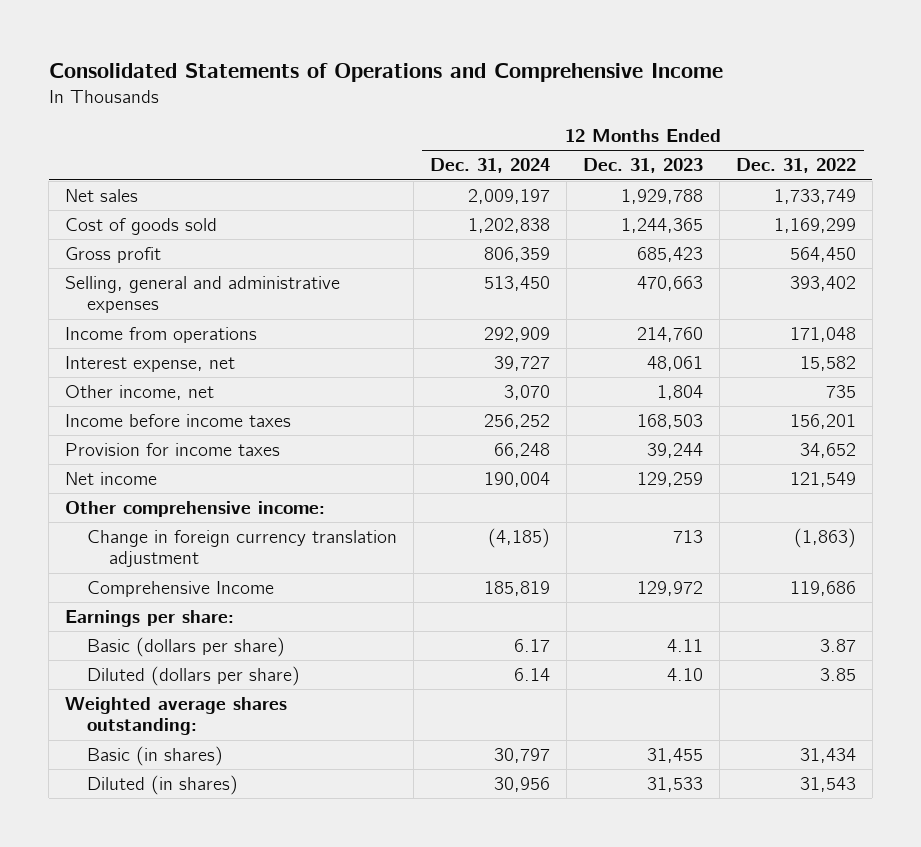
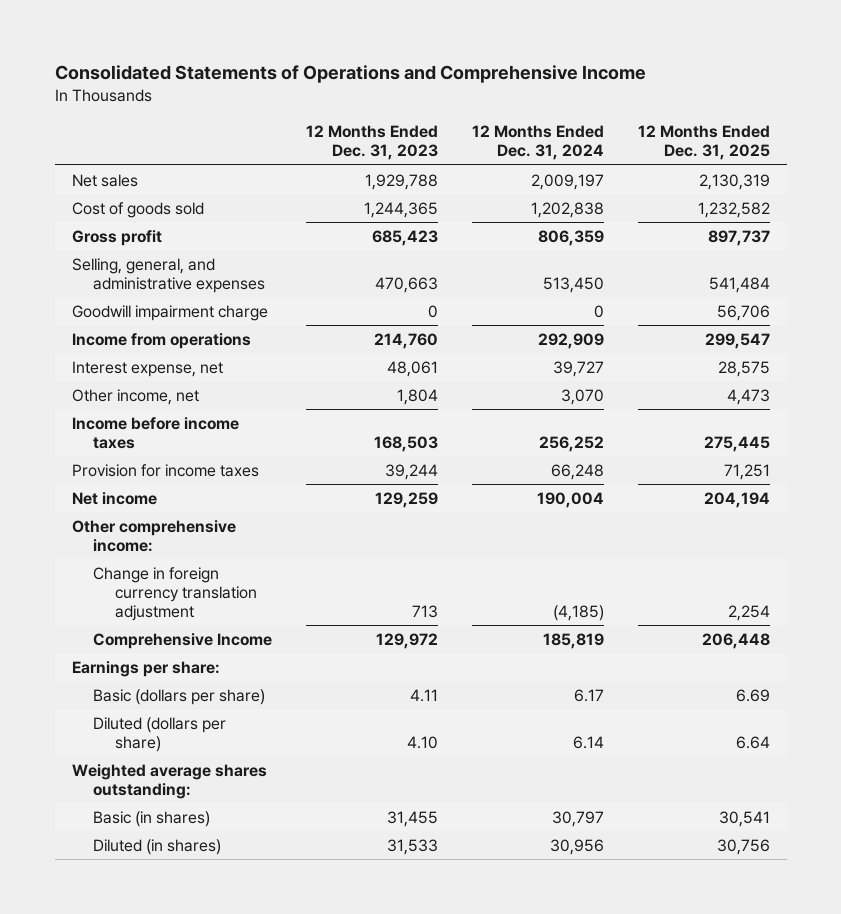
[735,158,856,174] Dec. 31, 2022 -> none
none -> [637,125,770,161] 12 Months Ended Dec. 31, 2025
[65,276,341,314] Selling, general and administrative expenses -> [71,257,266,293] Selling, general, and administrative expenses
none -> [71,304,268,321] Goodwill impairment charge

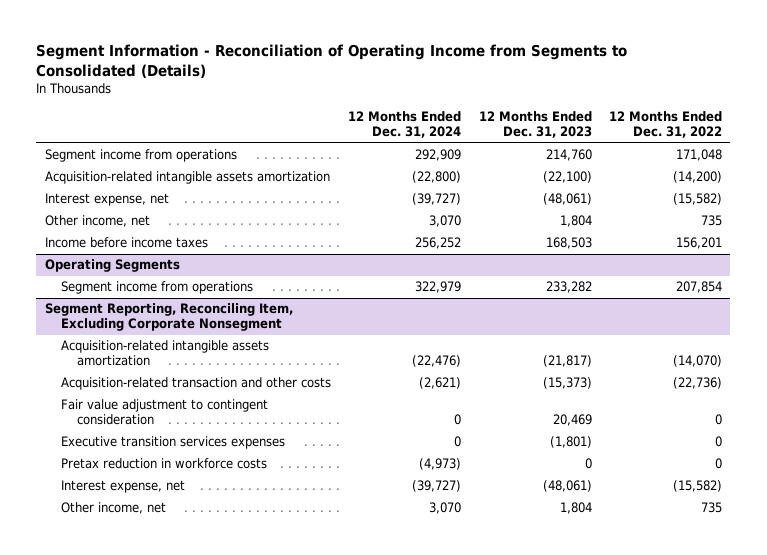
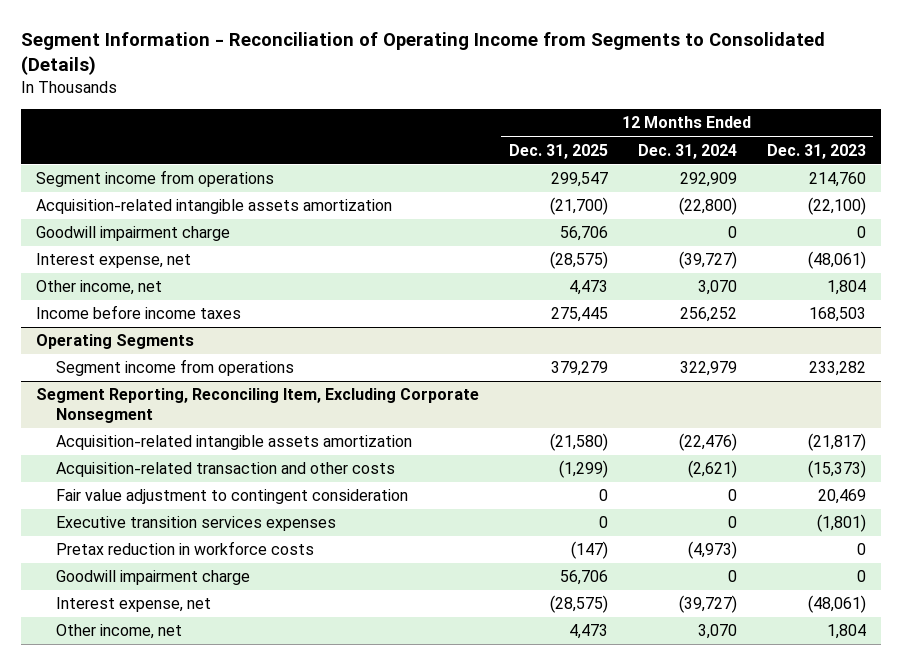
[608,111,722,139] 12 Months Ended Dec. 31, 2022 -> none
none -> [508,143,608,159] Dec. 31, 2025
none -> [36,226,231,242] Goodwill impairment charge
none -> [55,570,250,586] Goodwill impairment charge

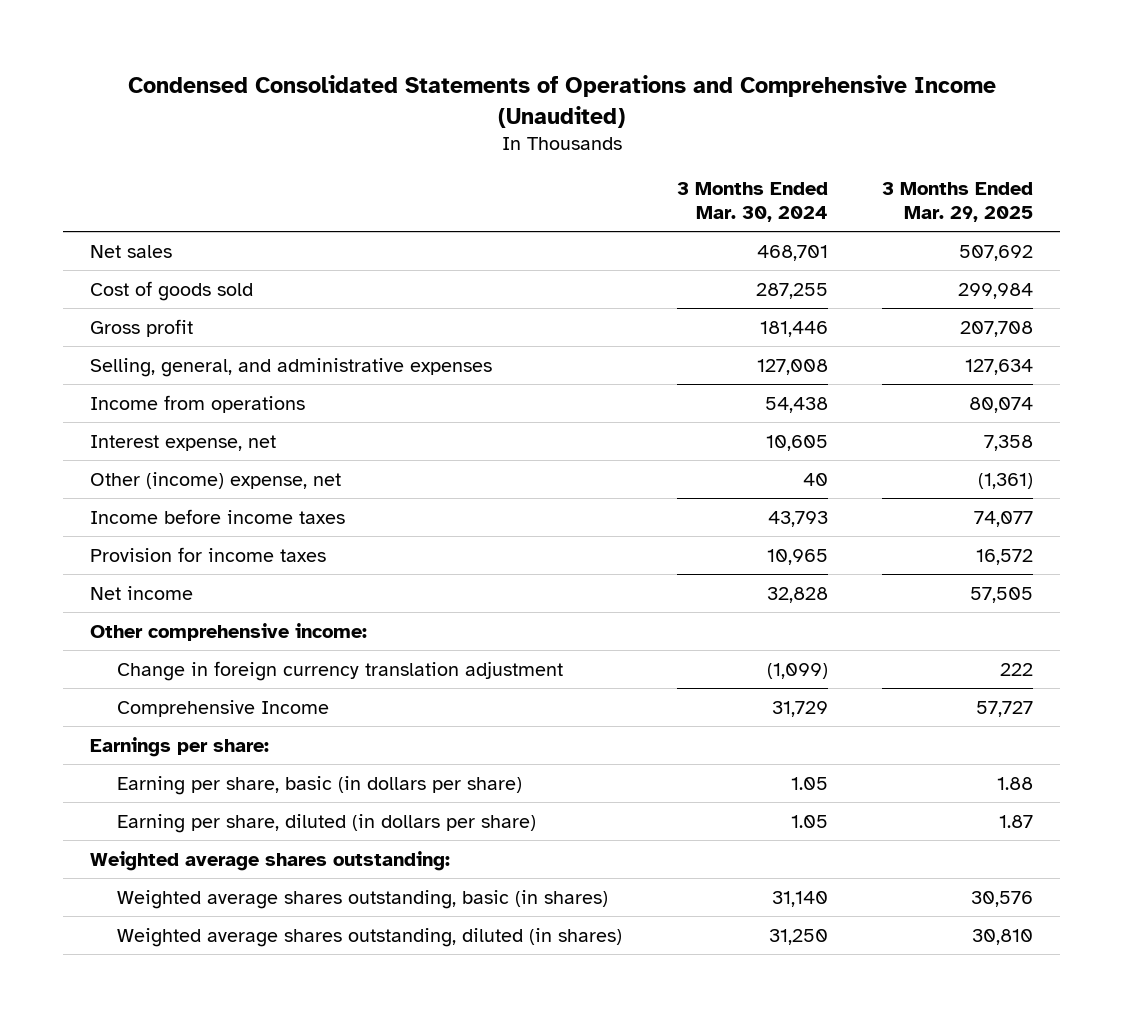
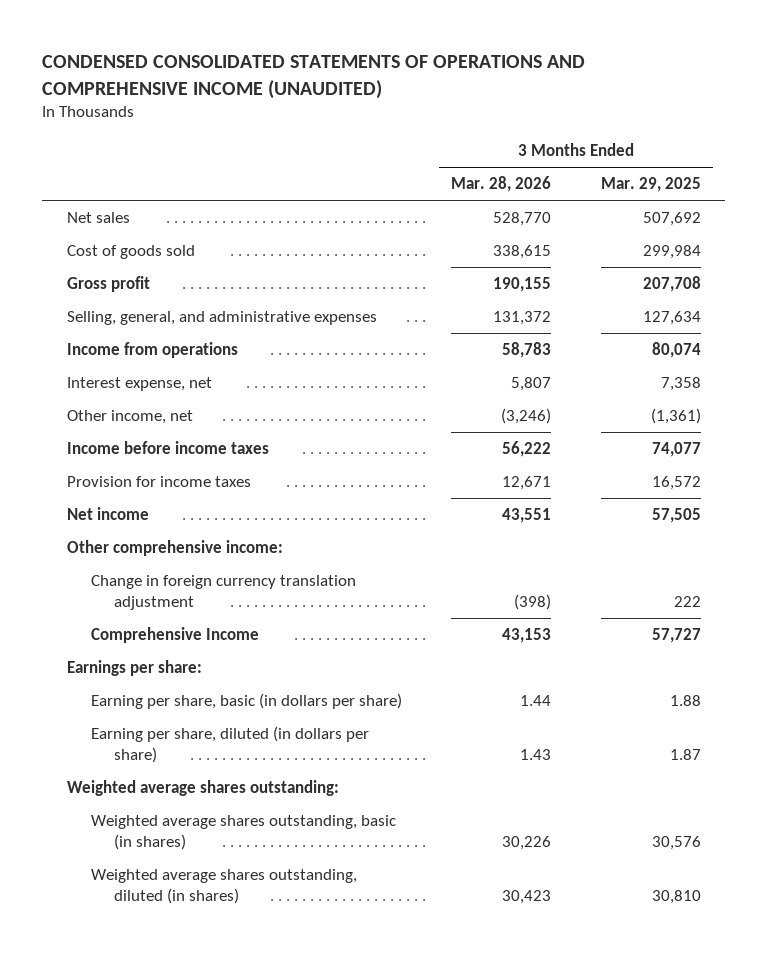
[127,75,996,128] Condensed Consolidated Statements of Operations and Comprehensive Income (Unaudited) -> [42,55,586,99] CONDENSED CONSOLIDATED STATEMENTS OF OPERATIONS AND COMPREHENSIVE INCOME (UNAUDITED)
[676,182,828,222] 3 Months Ended Mar. 30, 2024 -> none
none -> [451,176,552,193] Mar. 28, 2026
[90,471,342,489] Other (income) expense, net -> [66,409,193,424] Other income, net

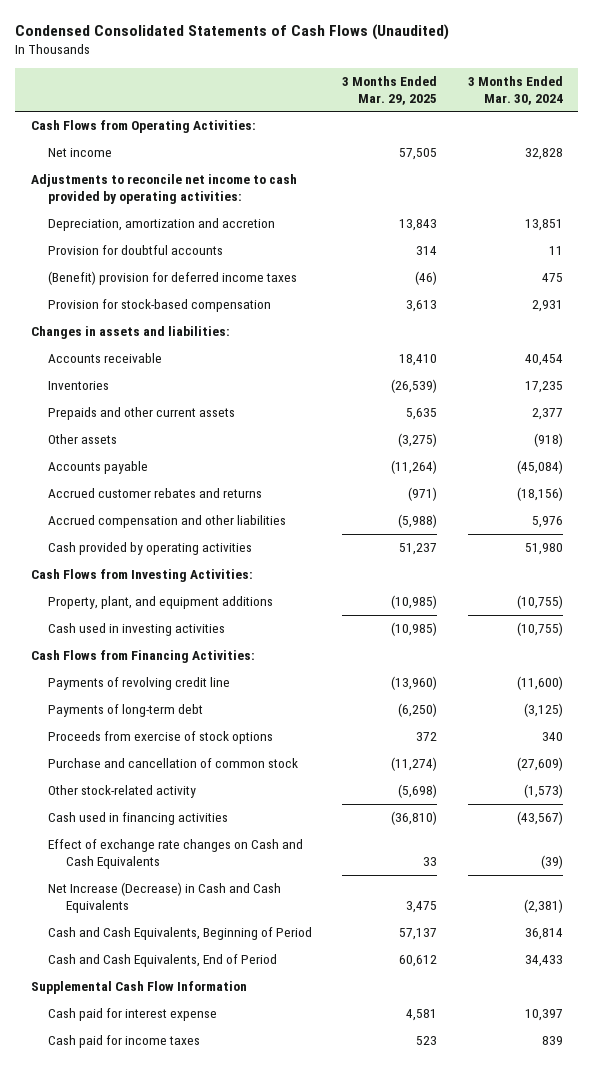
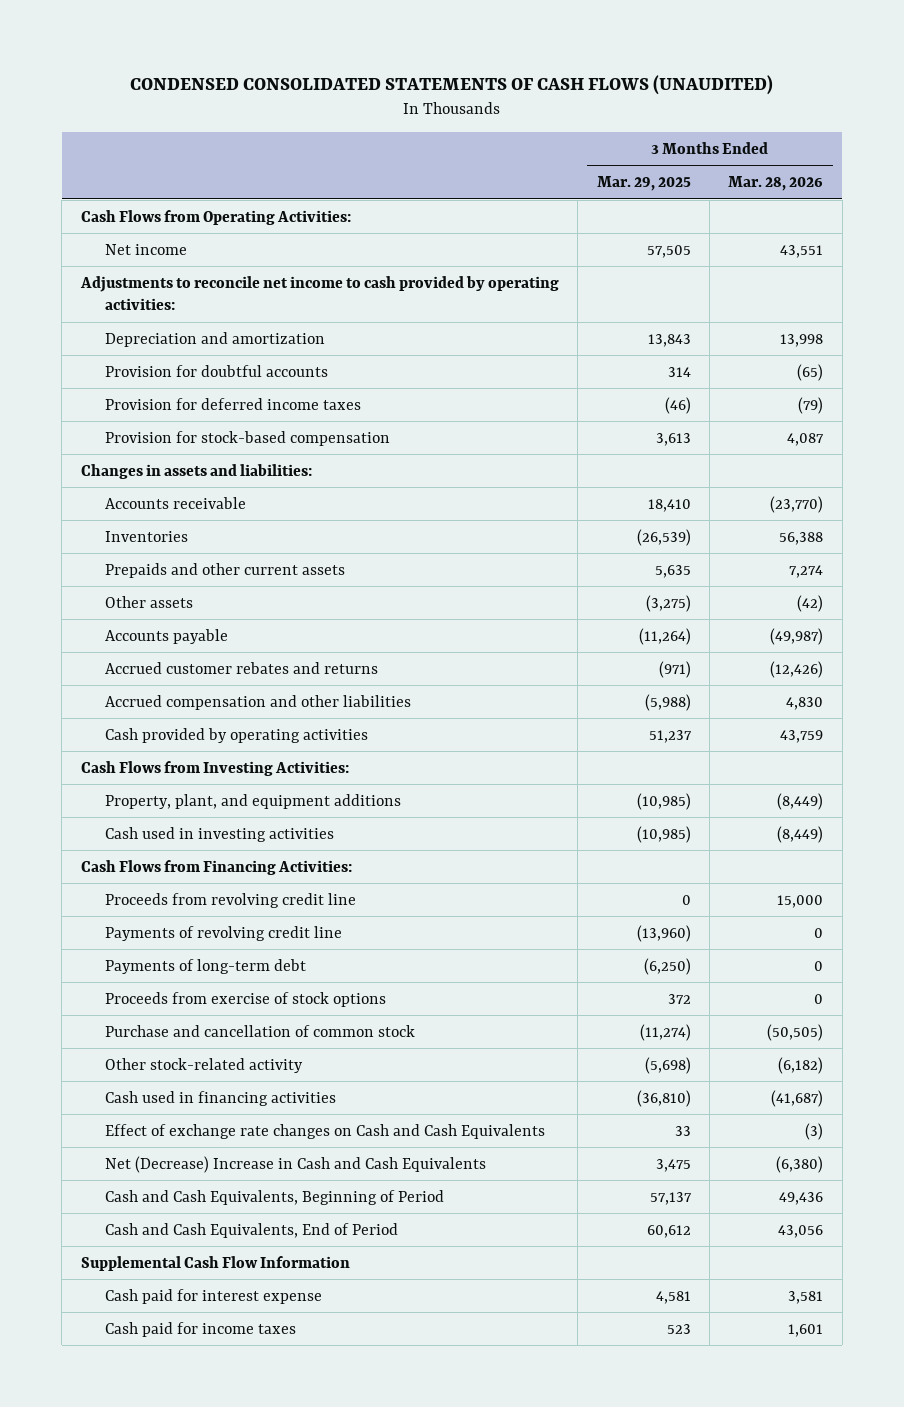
[15,24,450,41] Condensed Consolidated Statements of Cash Flows (Unaudited) -> [130,74,774,95] CONDENSED CONSOLIDATED STATEMENTS OF CASH FLOWS (UNAUDITED)
[467,75,563,105] 3 Months Ended Mar. 30, 2024 -> none
none -> [728,176,824,192] Mar. 28, 2026
[48,218,276,232] Depreciation, amortization and accretion -> [104,331,325,347] Depreciation and amortization
[48,271,298,286] (Benefit) provision for deferred income taxes -> [104,397,361,410] Provision for deferred income taxes
none -> [104,892,356,908] Proceeds from revolving credit line
[48,882,282,914] Net Increase (Decrease) in Cash and Cash Equivalents -> [104,1155,486,1173] Net (Decrease) Increase in Cash and Cash Equivalents

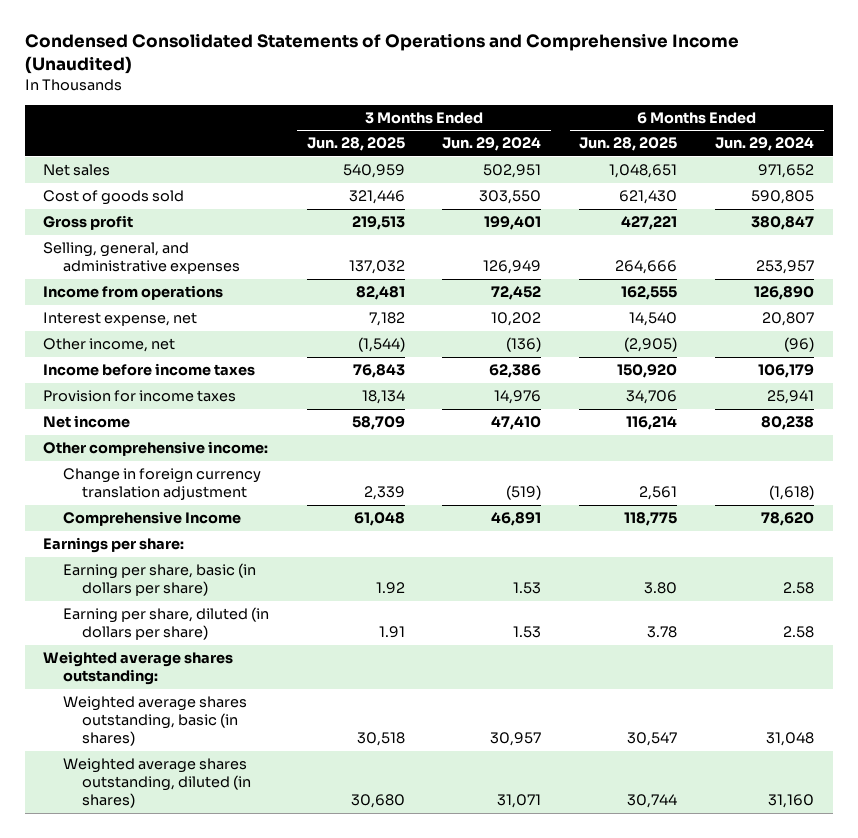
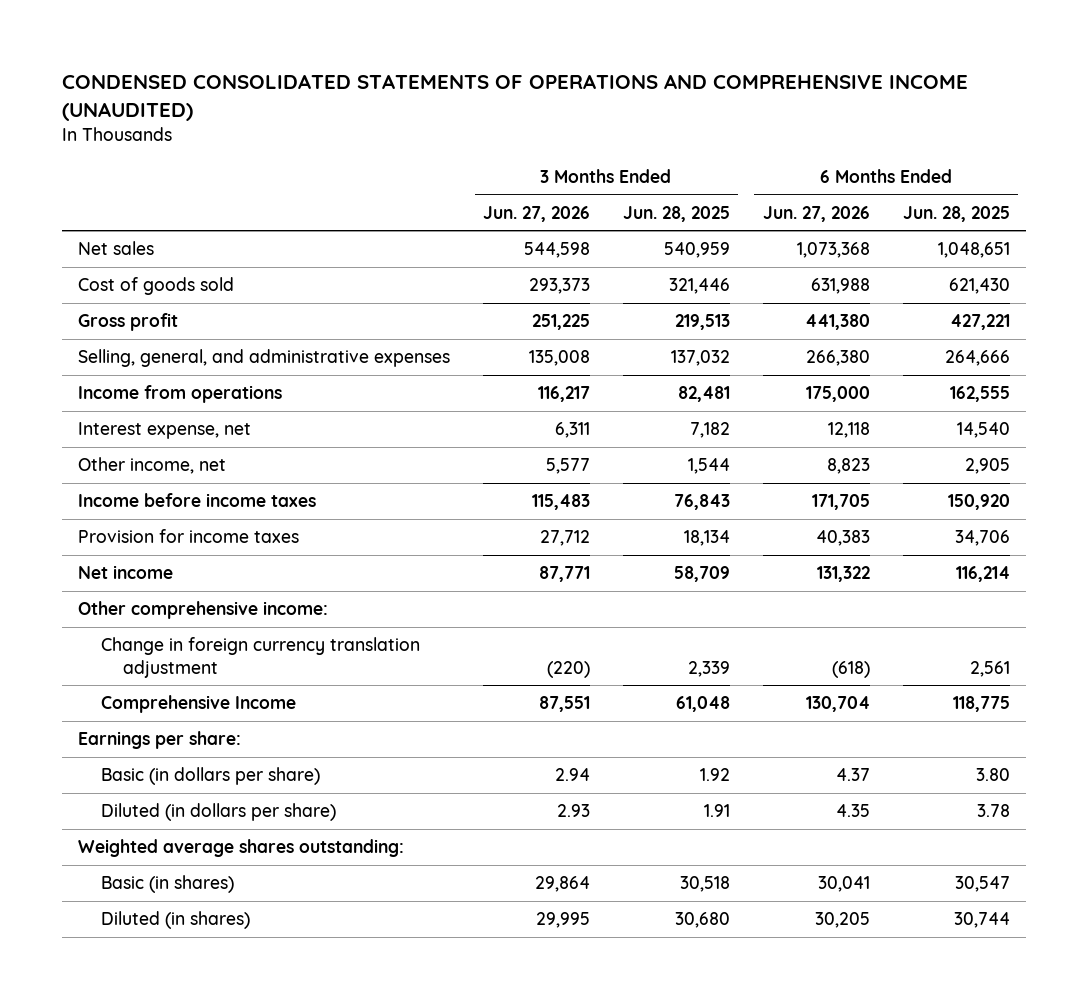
[24,33,739,75] Condensed Consolidated Statements of Operations and Comprehensive Income (Unaudited) -> [61,74,968,121] CONDENSED CONSOLIDATED STATEMENTS OF OPERATIONS AND COMPREHENSIVE INCOME (UNAUDITED)
[442,137,542,152] Jun. 29, 2024 -> none
[715,137,815,152] Jun. 29, 2024 -> none
none -> [483,205,591,222] Jun. 27, 2026
none -> [762,205,870,222] Jun. 27, 2026
[357,337,405,353] (1,544) -> [687,458,730,475] 1,544
[624,337,678,353] (2,905) -> [964,458,1010,475] 2,905
[62,563,256,597] Earning per share, basic (in dollars per share) -> [100,767,320,786] Basic (in dollars per share)
[62,607,269,641] Earning per share, diluted (in dollars per share) -> [100,803,336,822] Diluted (in dollars per share)
[62,696,247,747] Weighted average shares outstanding, basic (in shares) -> [100,875,234,894] Basic (in shares)
[62,758,252,809] Weighted average shares outstanding, diluted (in shares) -> [100,911,250,930] Diluted (in shares)

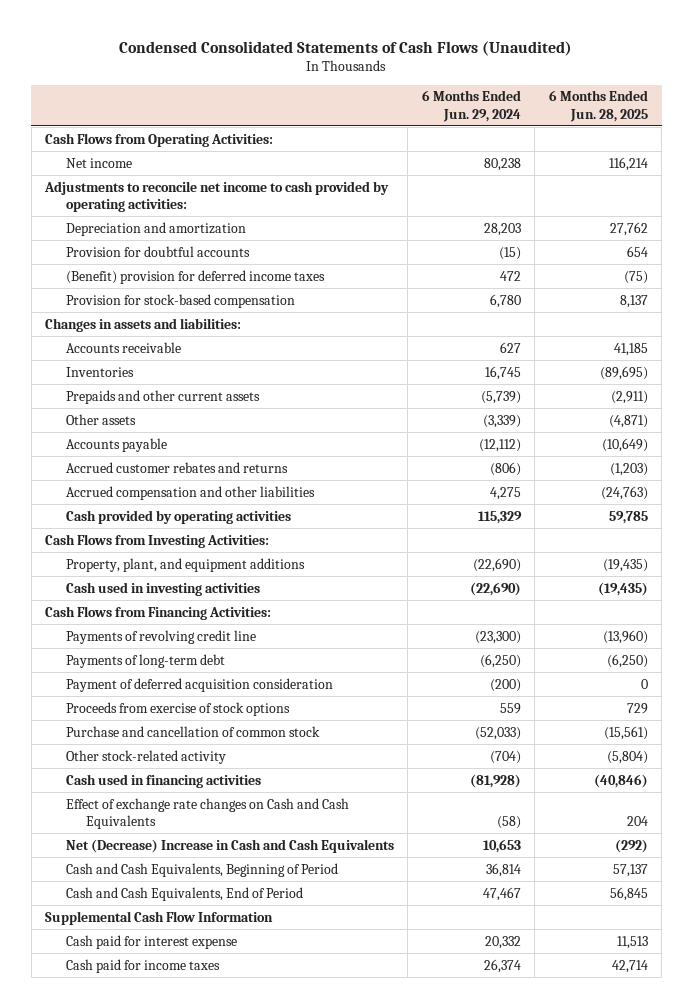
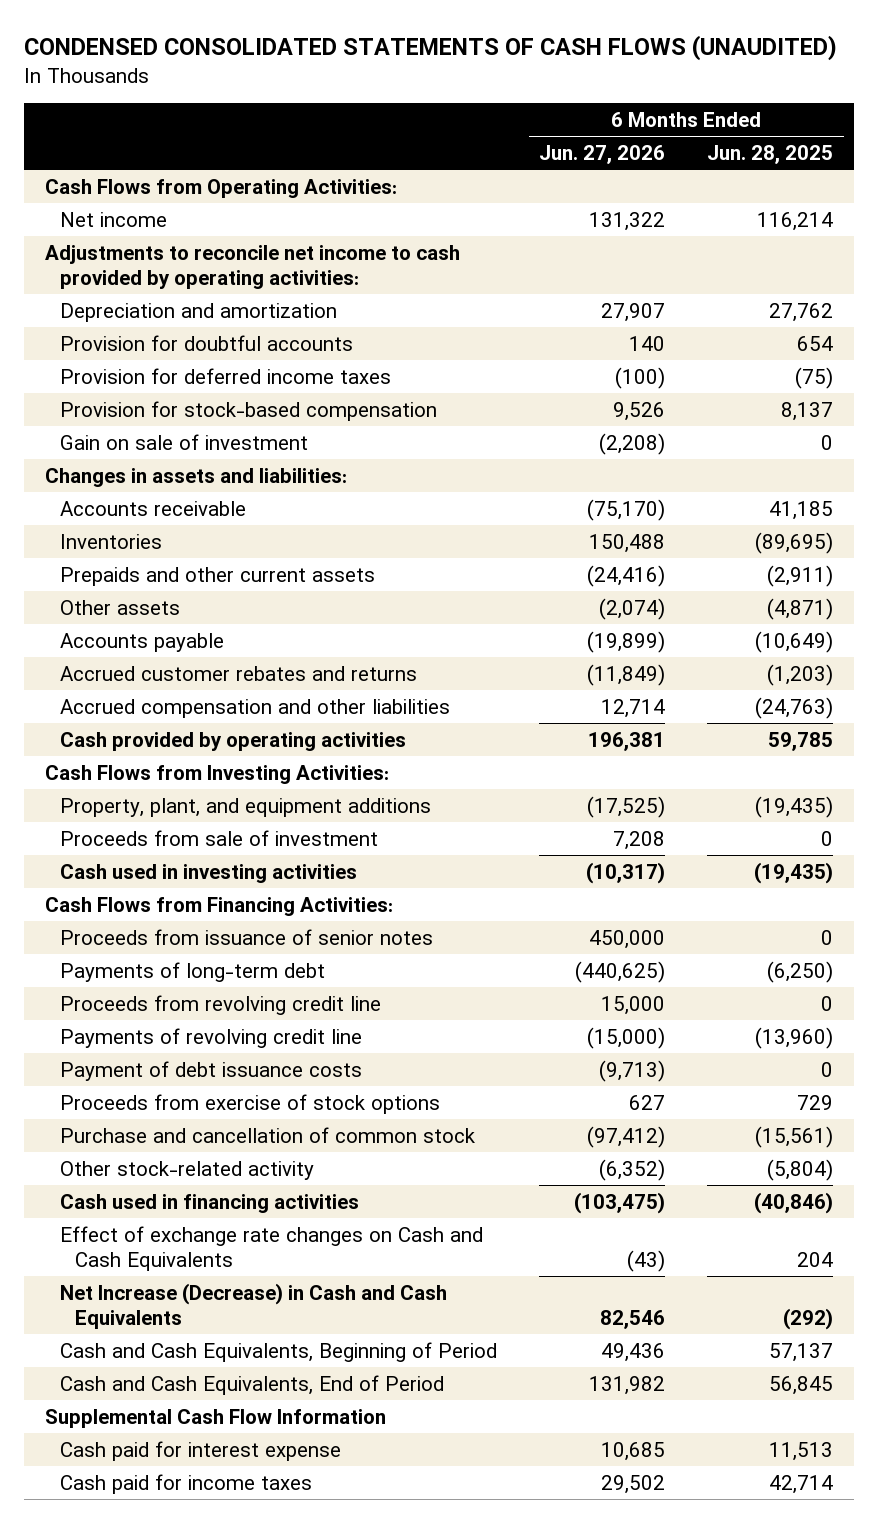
[119,40,573,56] Condensed Consolidated Statements of Cash Flows (Unaudited) -> [23,35,837,62] CONDENSED CONSOLIDATED STATEMENTS OF CASH FLOWS (UNAUDITED)
[421,90,521,122] 6 Months Ended Jun. 29, 2024 -> none
none -> [539,145,666,165] Jun. 27, 2026
[65,269,325,284] (Benefit) provision for deferred income taxes -> [59,367,391,384] Provision for deferred income taxes
none -> [59,433,308,450] Gain on sale of investment
none -> [59,829,378,846] Proceeds from sale of investment
none -> [59,928,433,945] Proceeds from issuance of senior notes
[65,677,333,692] Payment of deferred acquisition consideration -> none
none -> [59,994,381,1015] Proceeds from revolving credit line
[65,629,256,644] Payments of revolving credit line -> [59,1027,362,1048] Payments of revolving credit line
none -> [59,1060,362,1081] Payment of debt issuance costs
[65,838,394,853] Net (Decrease) Increase in Cash and Cash Equivalents -> [59,1282,447,1329] Net Increase (Decrease) in Cash and Cash Equivalents

